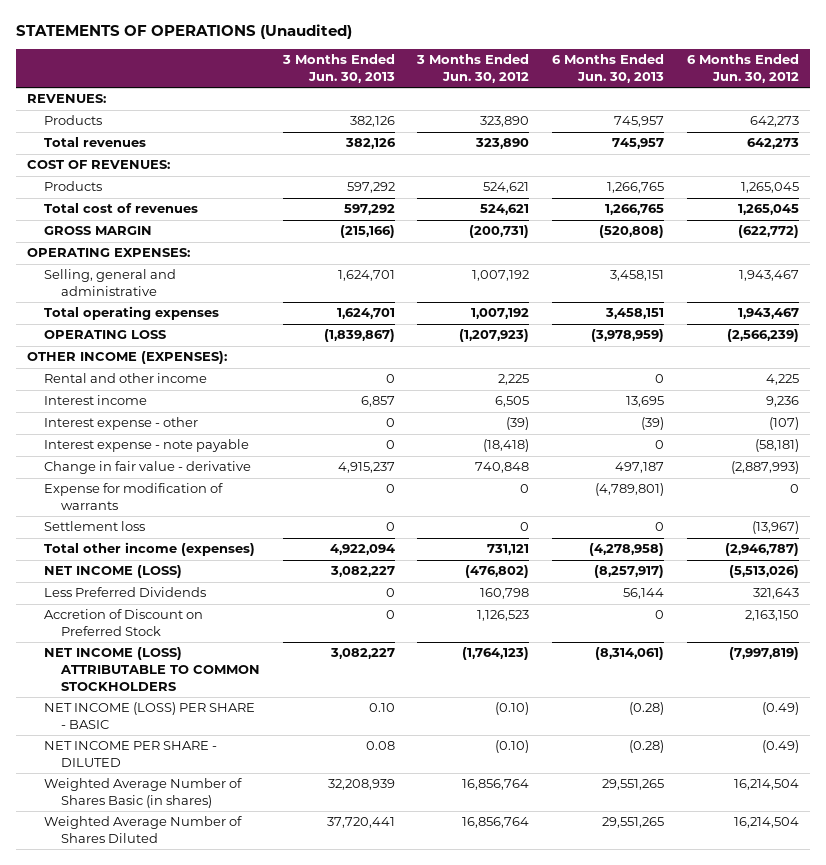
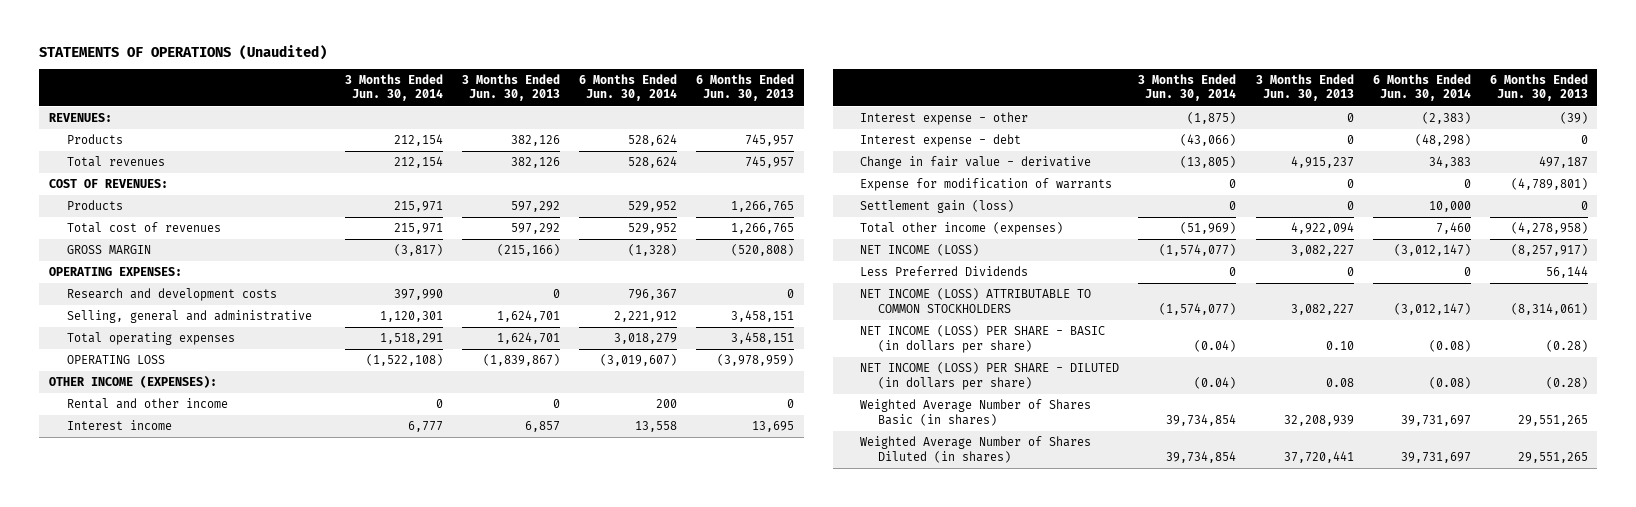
[416,54,530,84] 3 Months Ended Jun. 30, 2012 -> none
[686,54,799,84] 6 Months Ended Jun. 30, 2012 -> none
none -> [344,73,443,102] 3 Months Ended Jun. 30, 2014
none -> [579,73,678,102] 6 Months Ended Jun. 30, 2014
none -> [66,288,277,302] Research and development costs
[44,439,250,453] Interest expense - note payable -> [860,134,1022,148] Interest expense - debt
[44,521,146,532] Settlement loss -> [860,200,1015,214] Settlement gain (loss)
[44,609,204,637] Accretion of Discount on Preferred Stock -> none
[44,702,256,730] NET INCOME (LOSS) PER SHARE - BASIC -> [860,325,1106,353] NET INCOME (LOSS) PER SHARE - BASIC (in dollars per share)
[44,741,218,768] NET INCOME PER SHARE - DILUTED -> [860,362,1120,390] NET INCOME (LOSS) PER SHARE - DILUTED (in dollars per share)
[44,816,243,844] Weighted Average Number of Shares Diluted -> [860,436,1092,463] Weighted Average Number of Shares Diluted (in shares)

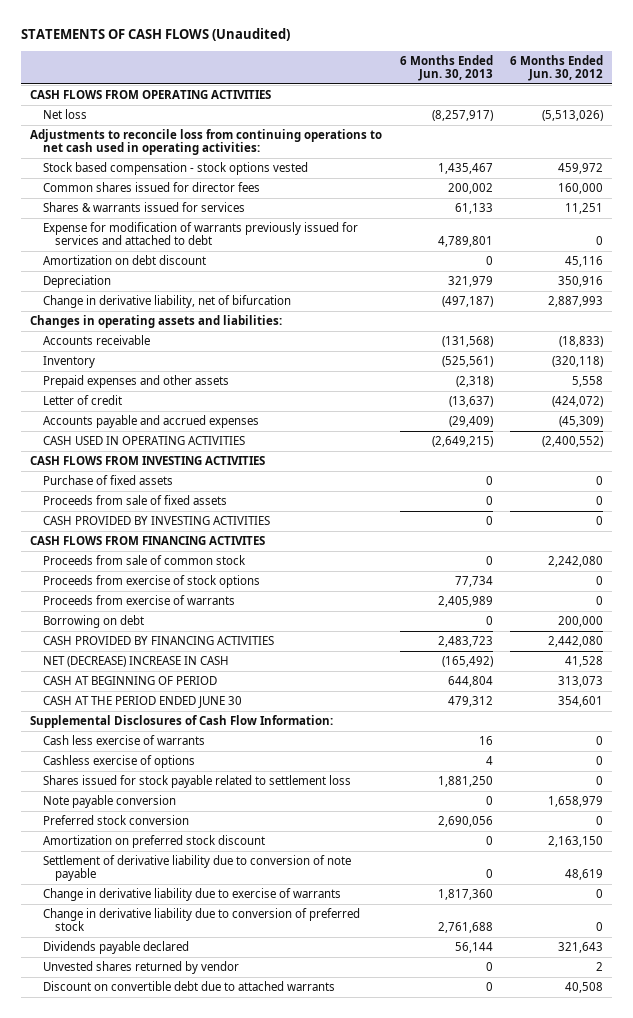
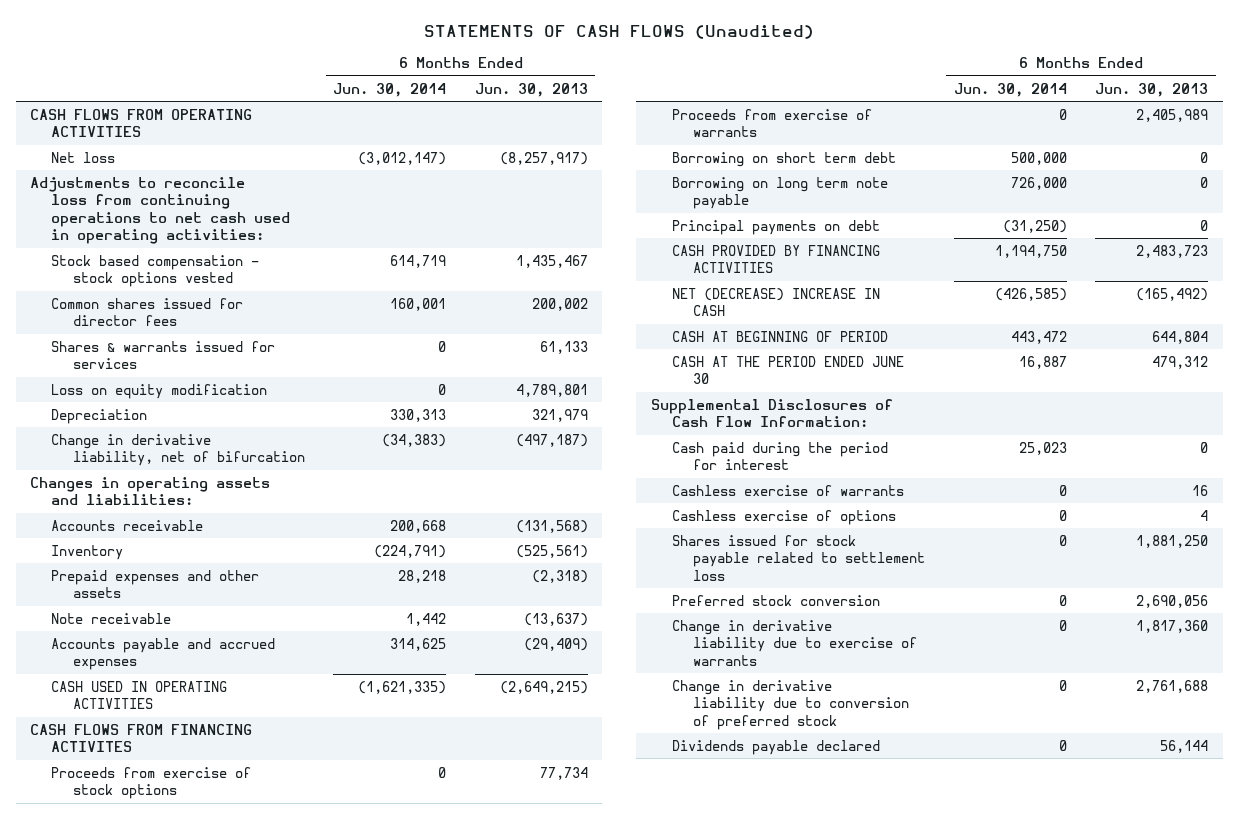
[510,54,604,81] 6 Months Ended Jun. 30, 2012 -> none
none -> [333,82,447,97] Jun. 30, 2014
[42,254,206,265] Amortization on debt discount -> none
[42,221,358,246] Expense for modification of warrants previously issued for services and attached to debt -> [51,383,268,399] Loss on equity modification
[42,394,122,405] Letter of credit -> [51,612,172,624] Note receivable
[30,455,266,465] CASH FLOWS FROM INVESTING ACTIVITIES -> none
[42,474,173,485] Purchase of fixed assets -> none
[42,494,227,505] Proceeds from sale of fixed assets -> none
[42,515,270,525] CASH PROVIDED BY INVESTING ACTIVITIES -> none
[42,554,246,565] Proceeds from sale of common stock -> none
[42,614,144,628] Borrowing on debt -> [671,151,896,167] Borrowing on short term debt
none -> [671,176,888,210] Borrowing on long term note payable
none -> [671,219,880,235] Principal payments on debt
none -> [671,441,888,471] Cash paid during the period for interest
[42,734,205,745] Cash less exercise of warrants -> [671,484,904,496] Cashless exercise of warrants
[42,794,176,808] Note payable conversion -> none
[42,834,265,848] Amortization on preferred stock discount -> none
[42,854,351,882] Settlement of derivative liability due to conversion of note payable -> none
[42,960,239,974] Unvested shares returned by vendor -> none
[42,980,335,991] Discount on convertible debt due to attached warrants -> none

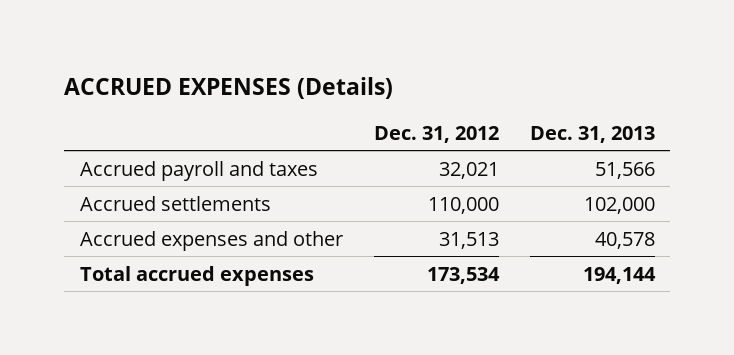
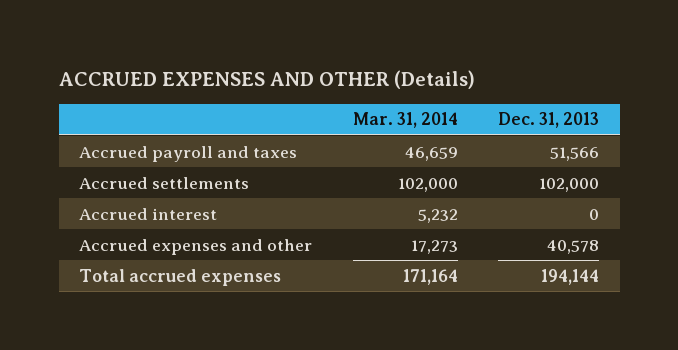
[64,77,394,100] ACCRUED EXPENSES (Details) -> [58,69,475,89] ACCRUED EXPENSES AND OTHER (Details)
[373,126,499,144] Dec. 31, 2012 -> none
none -> [352,112,458,129] Mar. 31, 2014
none -> [79,207,218,220] Accrued interest

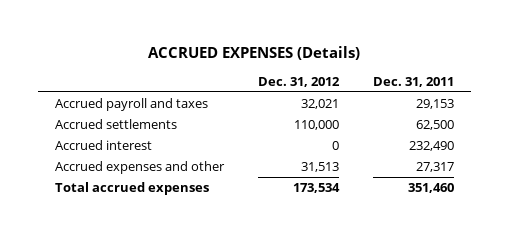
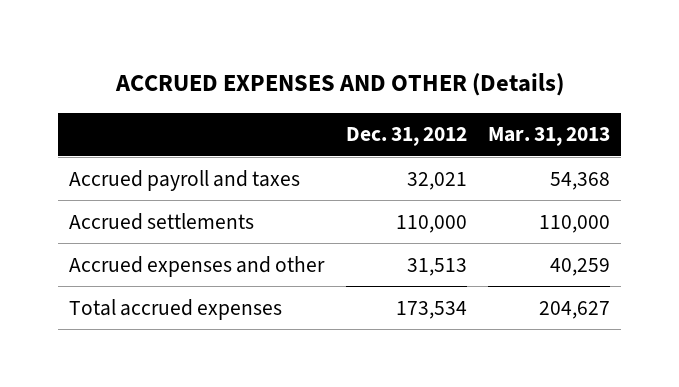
[148,46,361,61] ACCRUED EXPENSES (Details) -> [114,73,564,97] ACCRUED EXPENSES AND OTHER (Details)
[372,77,454,88] Dec. 31, 2011 -> none
none -> [488,127,611,147] Mar. 31, 2013
[54,140,152,151] Accrued interest -> none

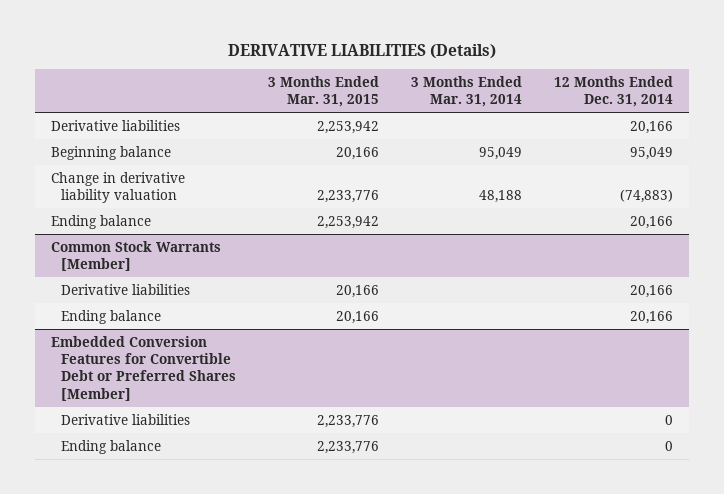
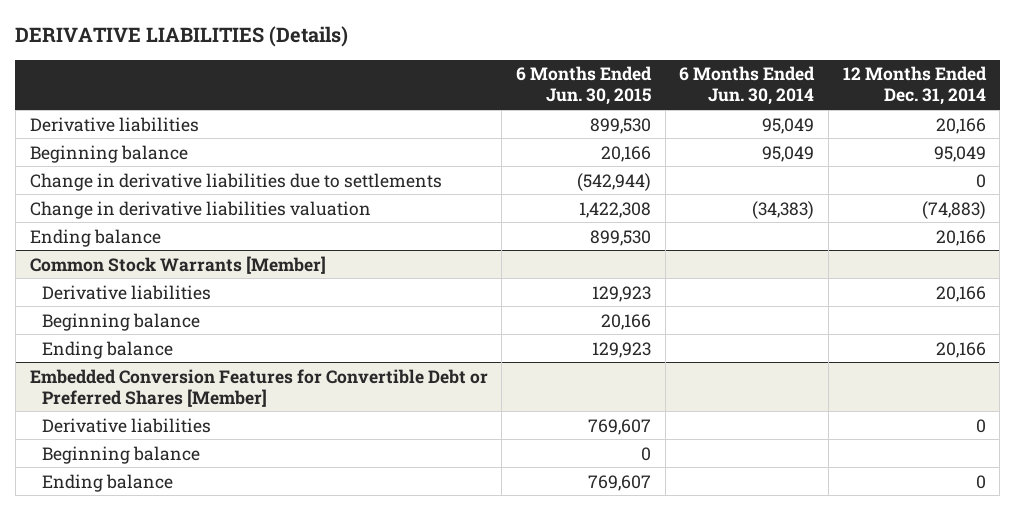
[268,75,380,108] 3 Months Ended Mar. 31, 2015 -> none
[411,75,523,108] 3 Months Ended Mar. 31, 2014 -> none
none -> [515,66,652,106] 6 Months Ended Jun. 30, 2015
none -> [679,66,816,106] 6 Months Ended Jun. 30, 2014
none -> [29,172,442,191] Change in derivative liabilities due to settlements
[50,171,185,204] Change in derivative liability valuation -> [29,200,371,219] Change in derivative liabilities valuation
none -> [41,312,200,331] Beginning balance
none -> [41,445,200,464] Beginning balance

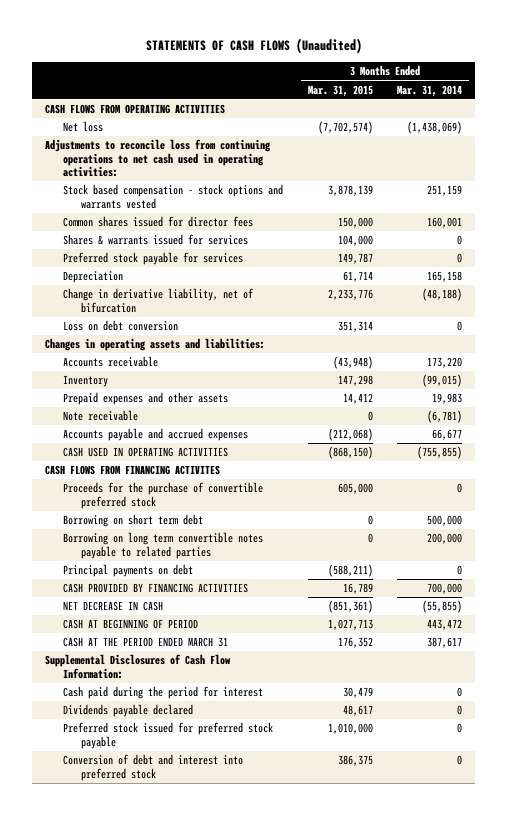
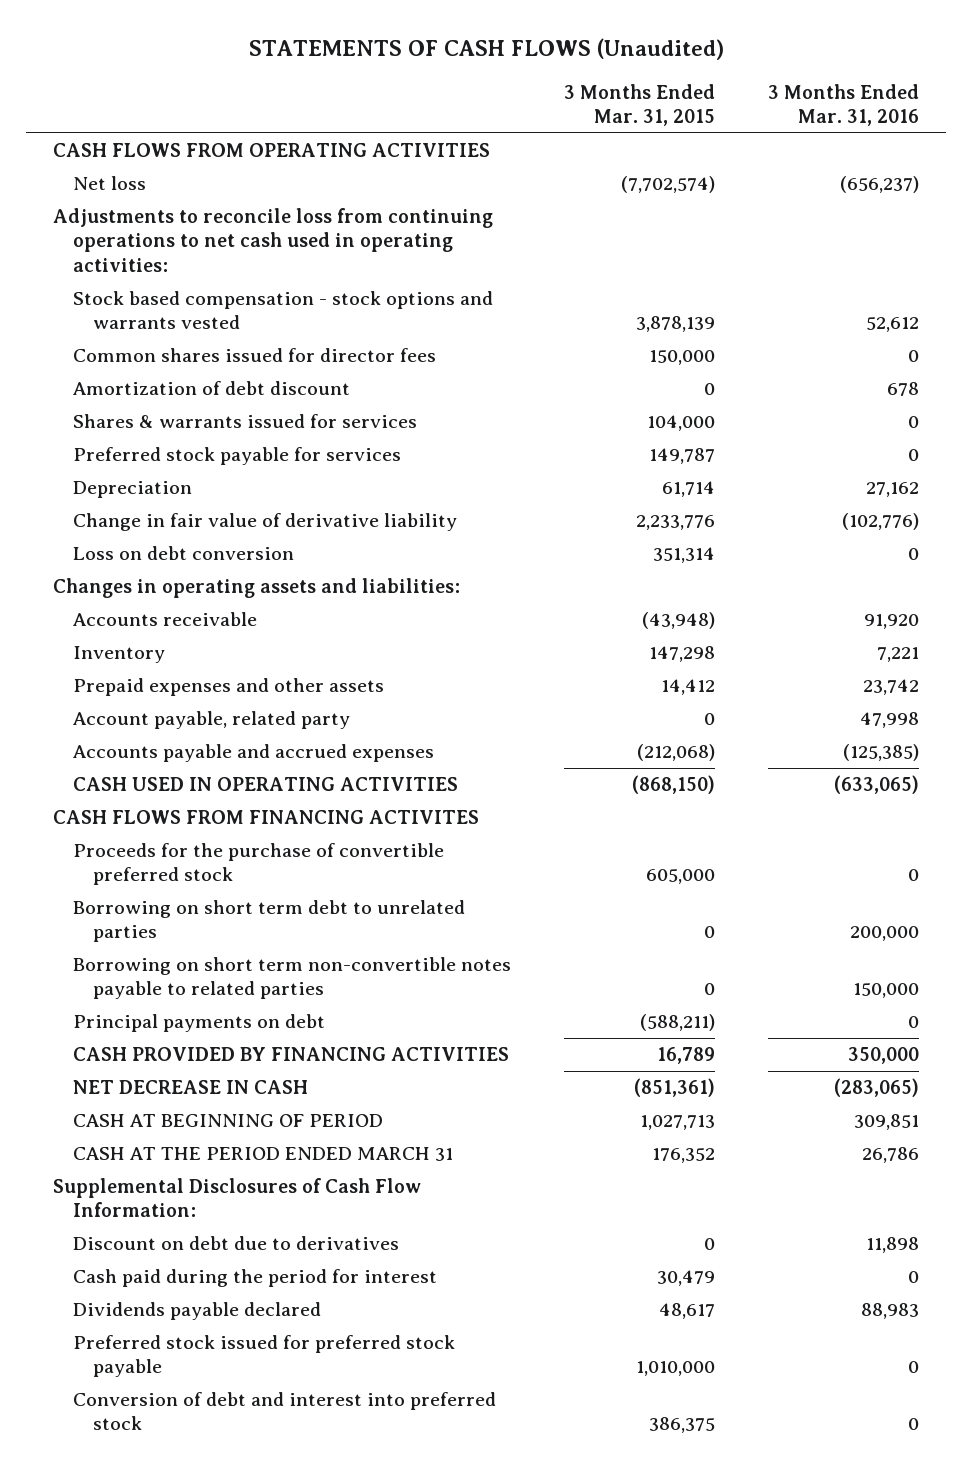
[397,84,463,97] Mar. 31, 2014 -> none
none -> [768,83,920,126] 3 Months Ended Mar. 31, 2016
none -> [72,381,350,396] Amortization of debt discount
[62,288,254,313] Change in derivative liability, net of bifurcation -> [72,513,457,532] Change in fair value of derivative liability
[62,410,138,422] Note receivable -> none
none -> [72,711,350,730] Account payable, related party
[62,514,203,528] Borrowing on short term debt -> [72,900,465,943] Borrowing on short term debt to unrelated parties
[62,532,263,559] Borrowing on long term convertible notes payable to related parties -> [72,957,511,1000] Borrowing on short term non-convertible notes payable to related parties
none -> [72,1236,399,1251] Discount on debt due to derivatives

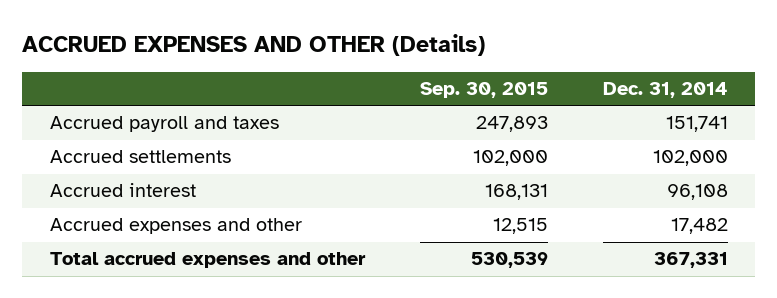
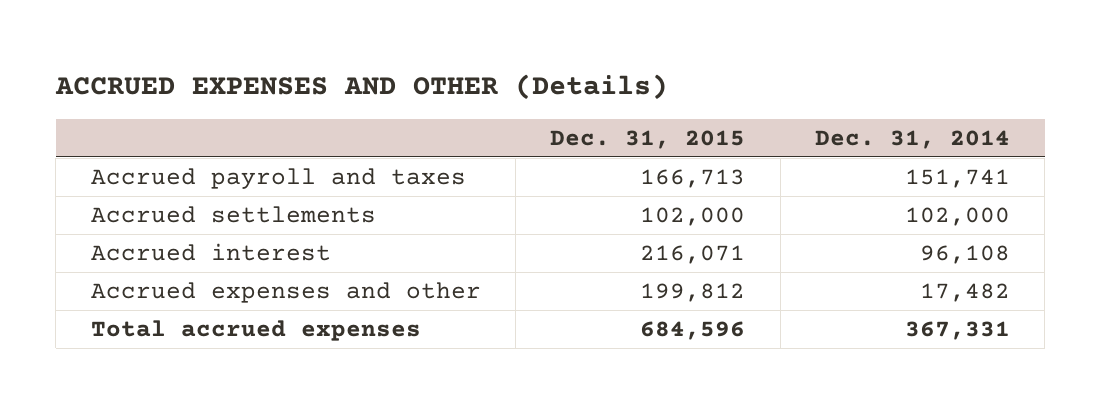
[419,82,548,99] Sep. 30, 2015 -> none
none -> [550,129,746,149] Dec. 31, 2015
[49,252,366,269] Total accrued expenses and other -> [90,320,421,342] Total accrued expenses

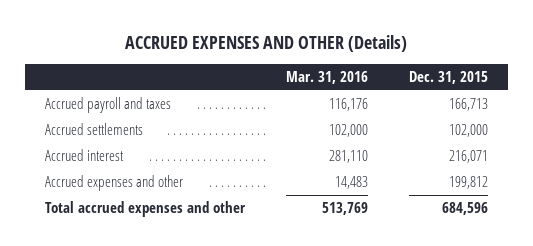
[815,129,1011,149] Dec. 31, 2014 -> none
none -> [285,71,368,85] Mar. 31, 2016
[90,320,421,342] Total accrued expenses -> [45,201,247,218] Total accrued expenses and other

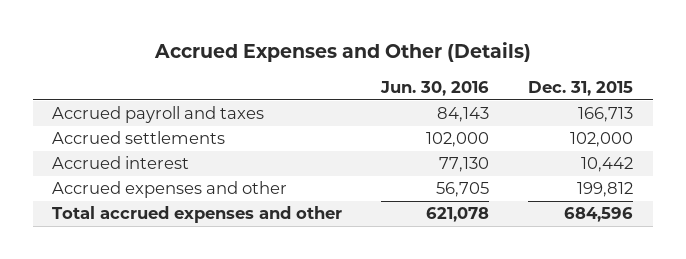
[125,34,408,52] ACCRUED EXPENSES AND OTHER (Details) -> [153,42,531,63] Accrued Expenses and Other (Details)
[285,71,368,85] Mar. 31, 2016 -> none
none -> [380,81,490,97] Jun. 30, 2016
[448,150,488,164] 216,071 -> [581,157,634,173] 10,442

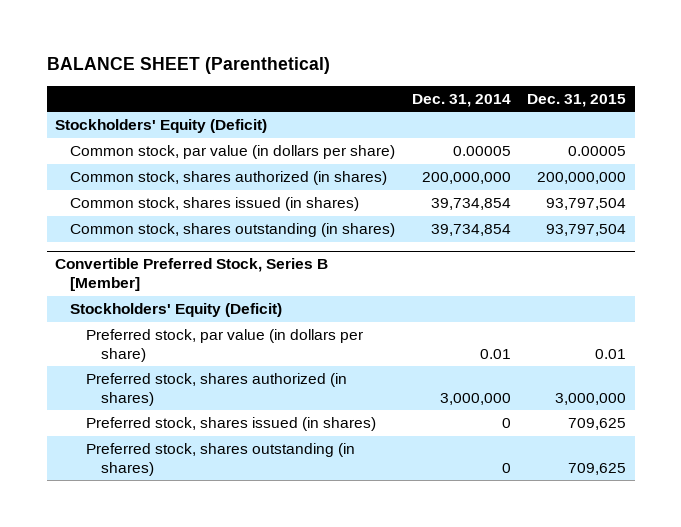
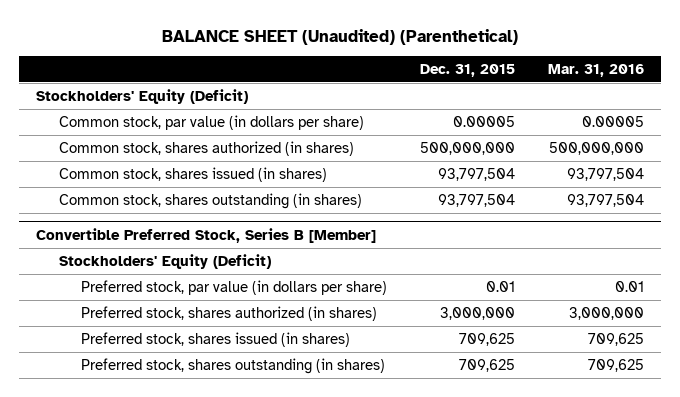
[46,57,330,75] BALANCE SHEET (Parenthetical) -> [162,28,519,45] BALANCE SHEET (Unaudited) (Parenthetical)
[411,93,511,107] Dec. 31, 2014 -> none
none -> [548,63,645,77] Mar. 31, 2016
[537,172,627,185] 200,000,000 -> [420,141,516,155] 500,000,000

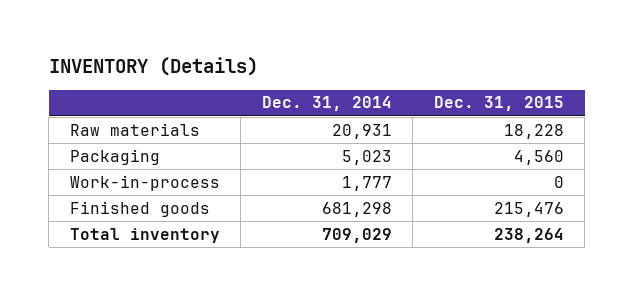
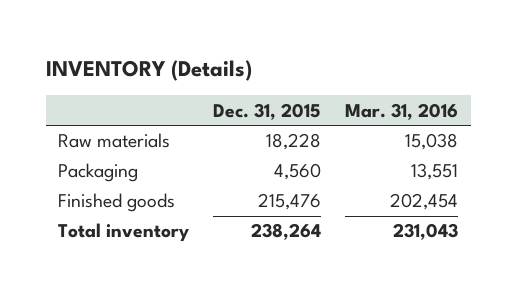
[261,96,392,112] Dec. 31, 2014 -> none
none -> [345,102,459,120] Mar. 31, 2016
[69,174,220,191] Work-in-process -> none

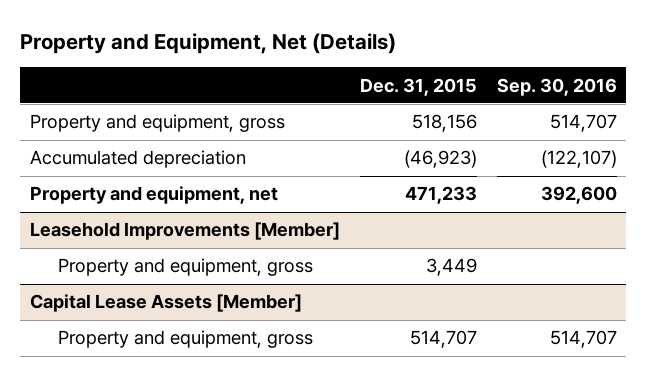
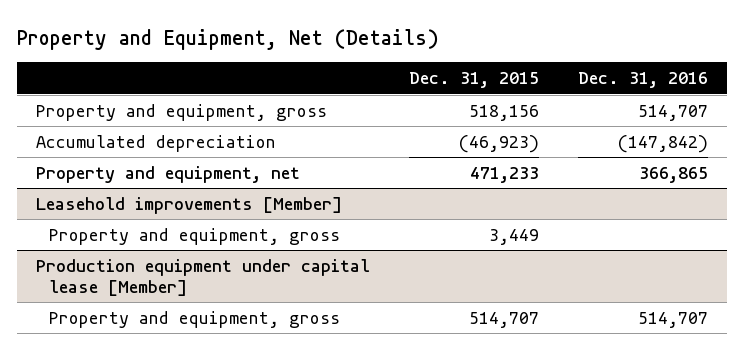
[496,77,617,96] Sep. 30, 2016 -> none
none -> [577,72,708,89] Dec. 31, 2016
[30,222,341,241] Leasehold Improvements [Member] -> [36,196,343,214] Leasehold improvements [Member]
[30,294,303,313] Capital Lease Assets [Member] -> [36,258,371,296] Production equipment under capital lease [Member]

